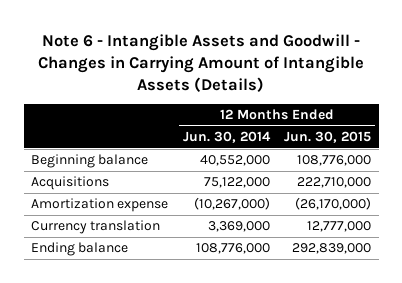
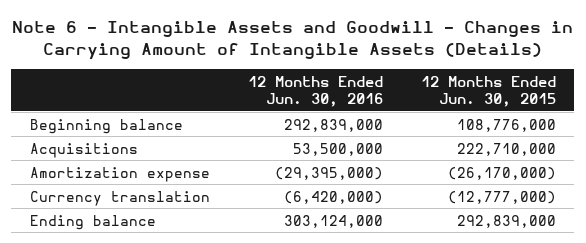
[182,131,271,144] Jun. 30, 2014 -> none
none -> [247,75,383,107] 12 Months Ended Jun. 30, 2016
[307,221,372,233] 12,777,000 -> [447,190,556,204] (12,777,000)

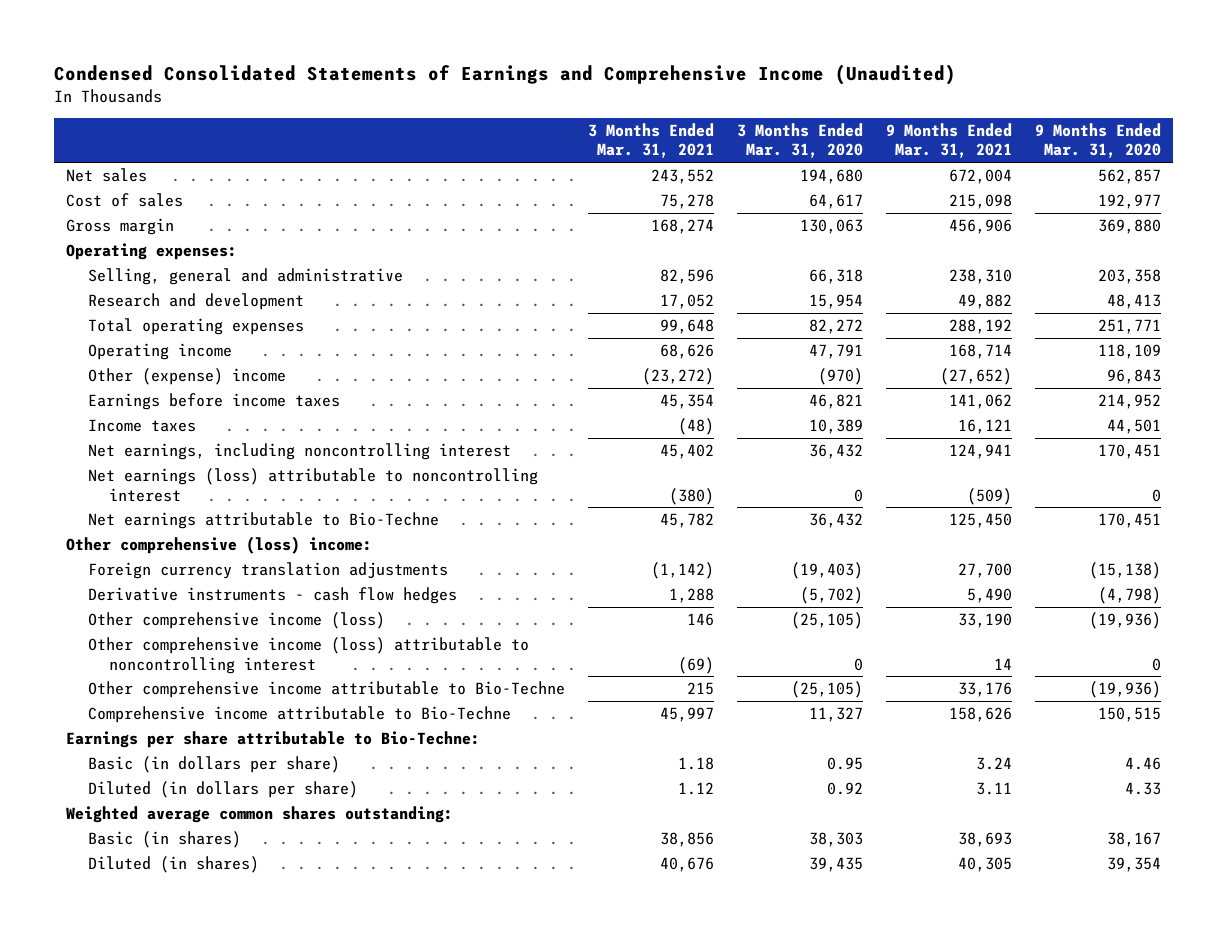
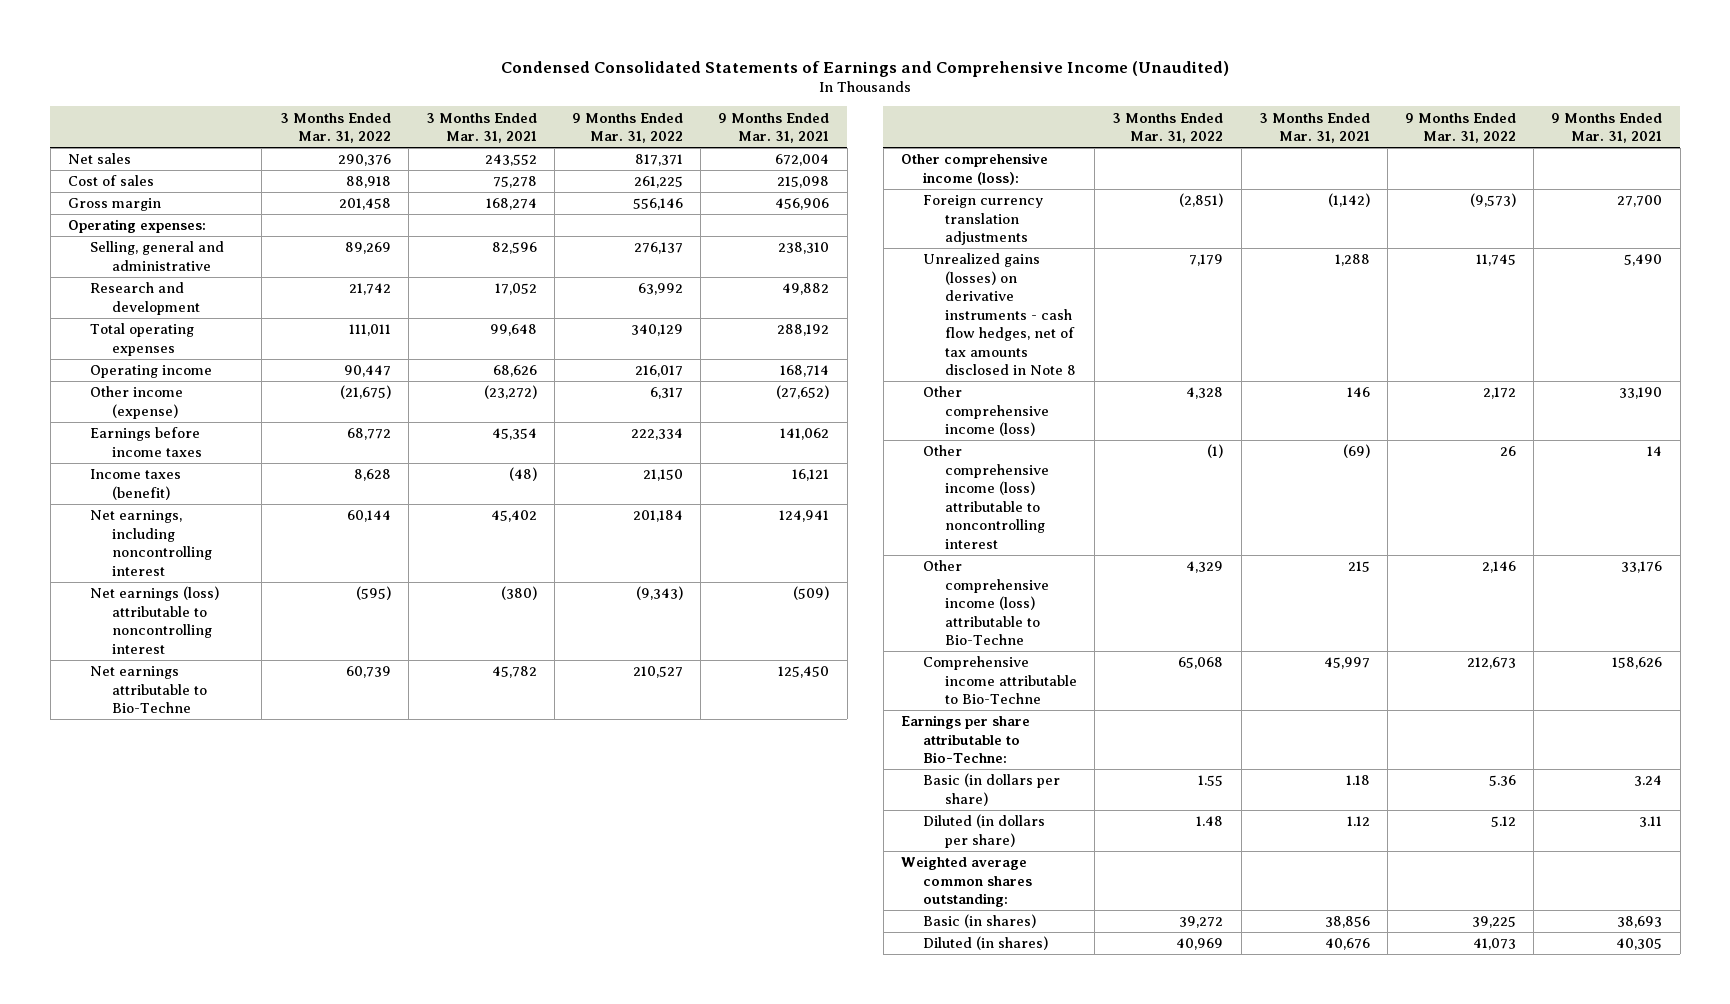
[737,123,864,159] 3 Months Ended Mar. 31, 2020 -> none
[1035,123,1162,159] 9 Months Ended Mar. 31, 2020 -> none
none -> [279,112,391,144] 3 Months Ended Mar. 31, 2022
none -> [572,112,684,144] 9 Months Ended Mar. 31, 2022
[87,368,286,386] Other (expense) income -> [90,386,184,419] Other income (expense)
[87,419,196,433] Income taxes -> [90,469,182,500] Income taxes (benefit)
[66,536,373,555] Other comprehensive (loss) income: -> [900,153,1048,185] Other comprehensive income (loss):
[87,587,457,605] Derivative instruments - cash flow hedges -> [922,253,1077,376] Unrealized gains (losses) on derivative instruments - cash flow hedges, net of tax amounts disclosed in Note 8
[87,681,565,699] Other comprehensive income attributable to Bio-Techne -> [922,560,1050,646] Other comprehensive income (loss) attributable to Bio-Techne

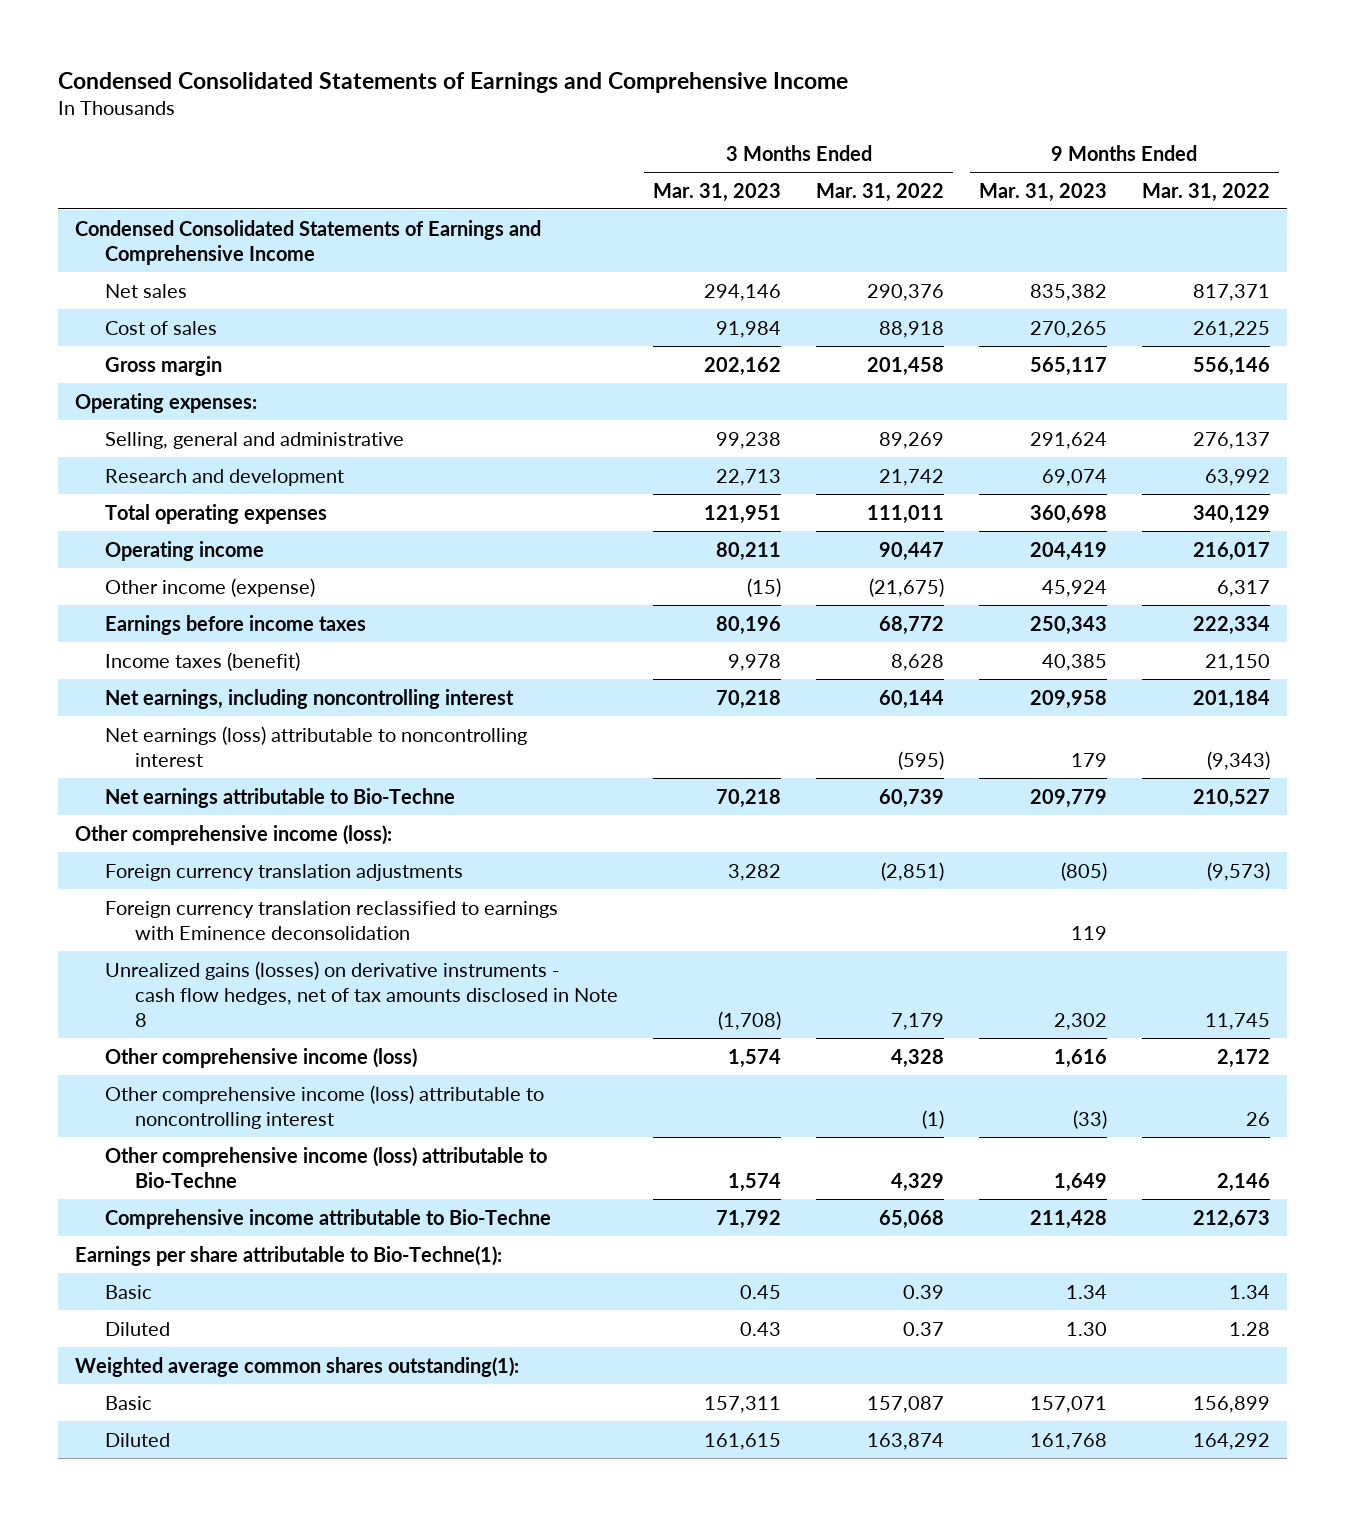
[501,60,1230,77] Condensed Consolidated Statements of Earnings and Comprehensive Income (Unaudited) -> [57,71,848,93] Condensed Consolidated Statements of Earnings and Comprehensive Income
[425,112,537,144] 3 Months Ended Mar. 31, 2021 -> none
[718,112,830,144] 9 Months Ended Mar. 31, 2021 -> none
none -> [653,182,782,202] Mar. 31, 2023
none -> [978,182,1107,202] Mar. 31, 2023
none -> [75,219,542,265] Condensed Consolidated Statements of Earnings and Comprehensive Income
none -> [105,900,559,940] Foreign currency translation reclassified to earnings with Eminence deconsolidation
[900,715,1030,764] Earnings per share attributable to Bio-Techne: -> [75,1245,503,1266] Earnings per share attributable to Bio-Techne(1):
[922,773,1060,806] Basic (in dollars per share) -> [105,1284,153,1299] Basic
[1198,775,1224,787] 1.55 -> [903,1284,945,1299] 0.39
[1489,775,1517,787] 5.36 -> [1228,1284,1270,1299] 1.34
[922,814,1045,848] Diluted (in dollars per share) -> [105,1321,171,1336] Diluted
[1196,816,1224,827] 1.48 -> [903,1321,945,1336] 0.37
[1491,816,1517,828] 5.12 -> [1228,1321,1270,1336] 1.28
[900,856,1032,908] Weighted average common shares outstanding: -> [75,1356,520,1377] Weighted average common shares outstanding(1):
[922,914,1036,929] Basic (in shares) -> [105,1395,153,1410] Basic
[1179,916,1224,929] 39,272 -> [867,1395,945,1413] 157,087
[1472,916,1517,929] 39,225 -> [1192,1395,1270,1413] 156,899
[922,936,1048,951] Diluted (in shares) -> [105,1432,171,1447] Diluted
[1176,938,1224,951] 40,969 -> [867,1432,945,1450] 163,874
[1473,938,1517,951] 41,073 -> [1192,1432,1270,1450] 164,292

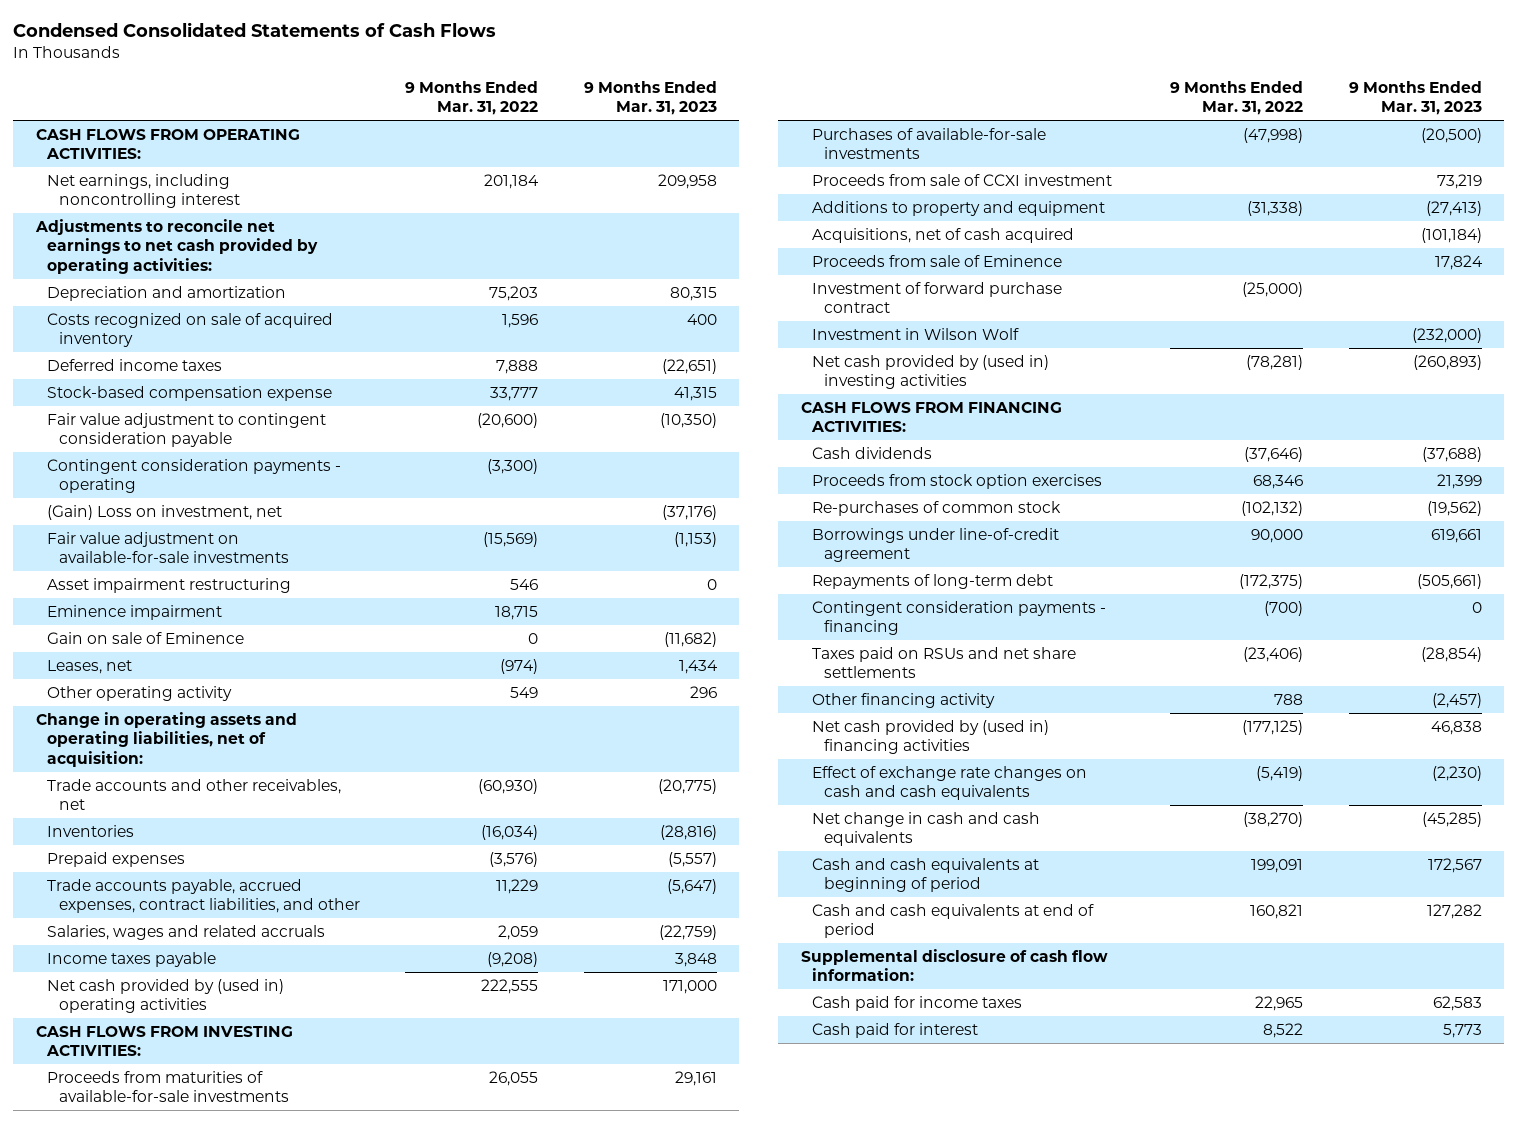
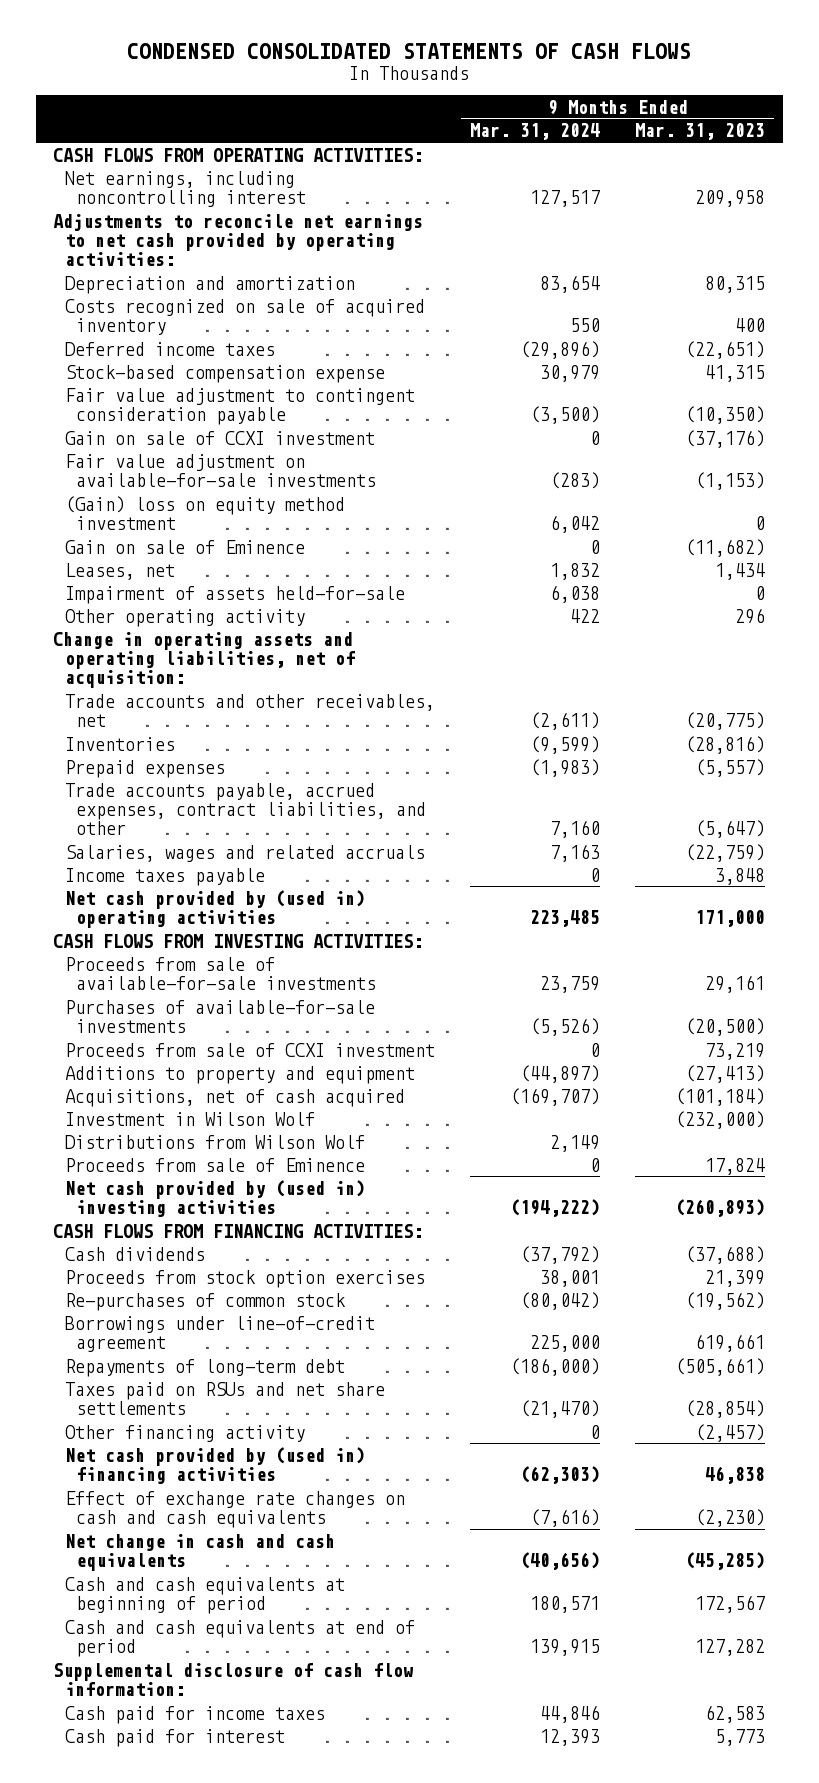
[13,22,497,38] Condensed Consolidated Statements of Cash Flows -> [127,43,692,60] CONDENSED CONSOLIDATED STATEMENTS OF CASH FLOWS
[405,80,539,116] 9 Months Ended Mar. 31, 2022 -> none
none -> [469,123,600,141] Mar. 31, 2024
[47,458,342,494] Contingent consideration payments - operating -> none
[47,504,283,520] (Gain) Loss on investment, net -> [64,430,375,445] Gain on sale of CCXI investment
[47,577,292,593] Asset impairment restructuring -> none
[47,604,223,620] Eminence impairment -> none
none -> [64,495,345,531] (Gain) loss on equity method investment
none -> [64,585,405,604] Impairment of assets held-for-sale
[47,1070,289,1103] Proceeds from maturities of available-for-sale investments -> [64,956,376,991] Proceeds from sale of available-for-sale investments
[812,281,1063,314] Investment of forward purchase contract -> none
none -> [64,1134,365,1149] Distributions from Wilson Wolf
[812,254,1063,267] Proceeds from sale of Eminence -> [64,1157,365,1172] Proceeds from sale of Eminence
[812,600,1107,636] Contingent consideration payments - financing -> none

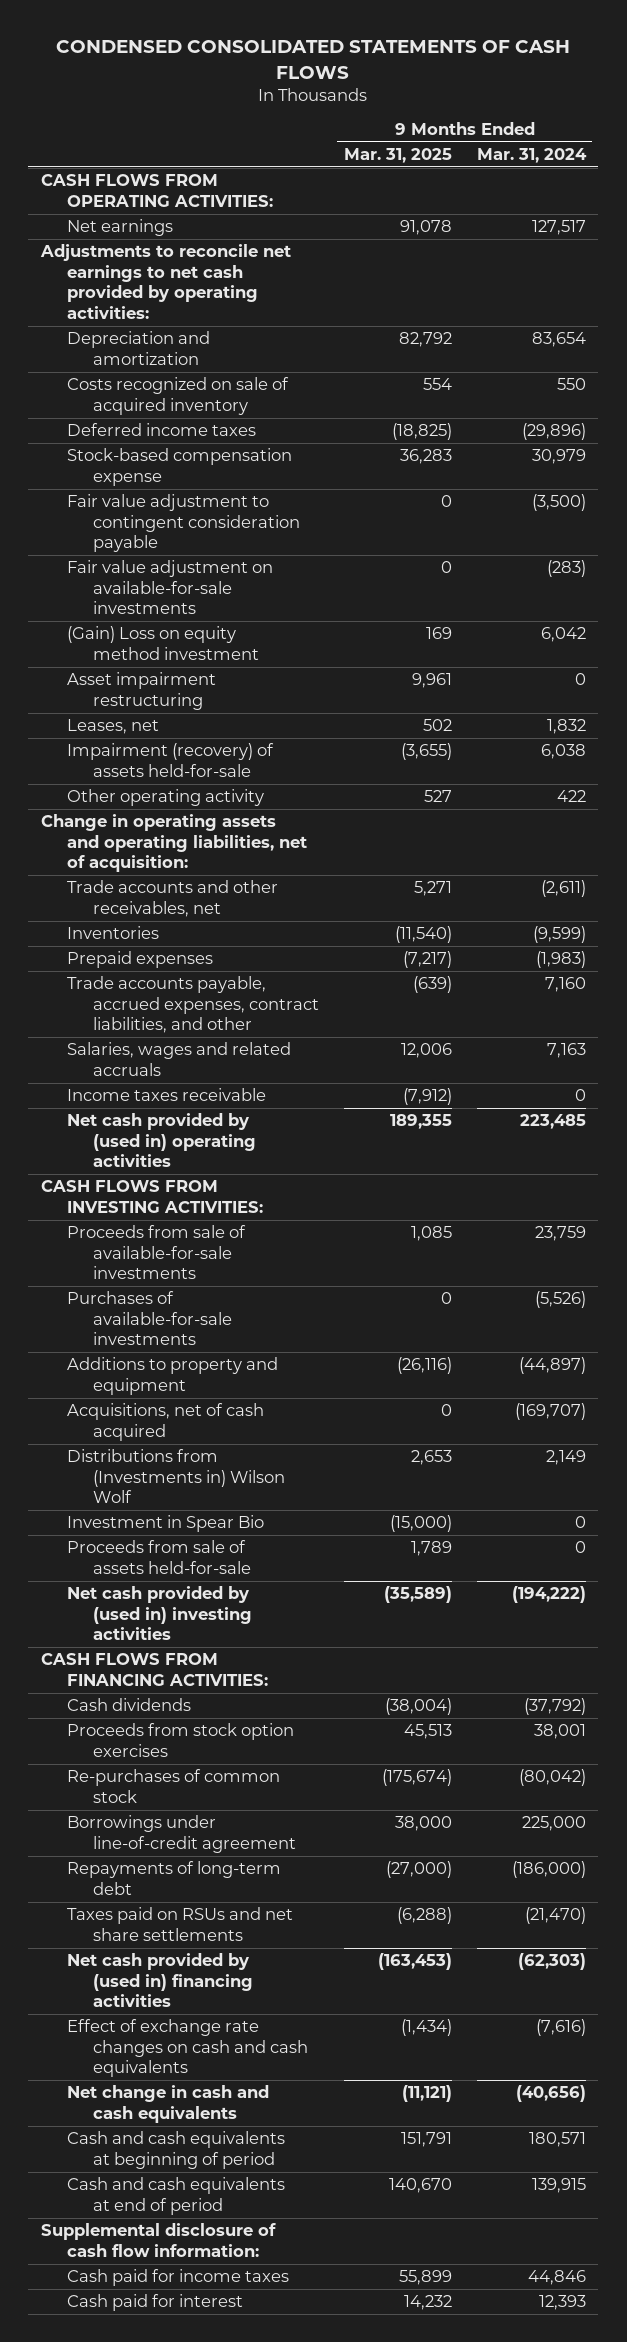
[635,123,766,141] Mar. 31, 2023 -> none
none -> [343,147,452,163] Mar. 31, 2025
[64,170,306,208] Net earnings, including noncontrolling interest -> [66,219,173,237] Net earnings
[64,430,375,445] Gain on sale of CCXI investment -> none
[64,539,305,554] Gain on sale of Eminence -> none
[64,495,345,531] (Gain) loss on equity method investment -> [66,626,259,660] (Gain) Loss on equity method investment
none -> [66,672,216,710] Asset impairment restructuring
[64,585,405,604] Impairment of assets held-for-sale -> [66,743,274,777] Impairment (recovery) of assets held-for-sale
[64,867,265,886] Income taxes payable -> [66,1088,266,1102] Income taxes receivable
[64,1042,435,1057] Proceeds from sale of CCXI investment -> none
[64,1111,315,1126] Investment in Wilson Wolf -> none
[64,1134,365,1149] Distributions from Wilson Wolf -> [66,1449,285,1504] Distributions from (Investments in) Wilson Wolf
none -> [66,1515,264,1533] Investment in Spear Bio
[64,1157,365,1172] Proceeds from sale of Eminence -> [66,1540,251,1574] Proceeds from sale of assets held-for-sale
[64,1424,305,1442] Other financing activity -> none

